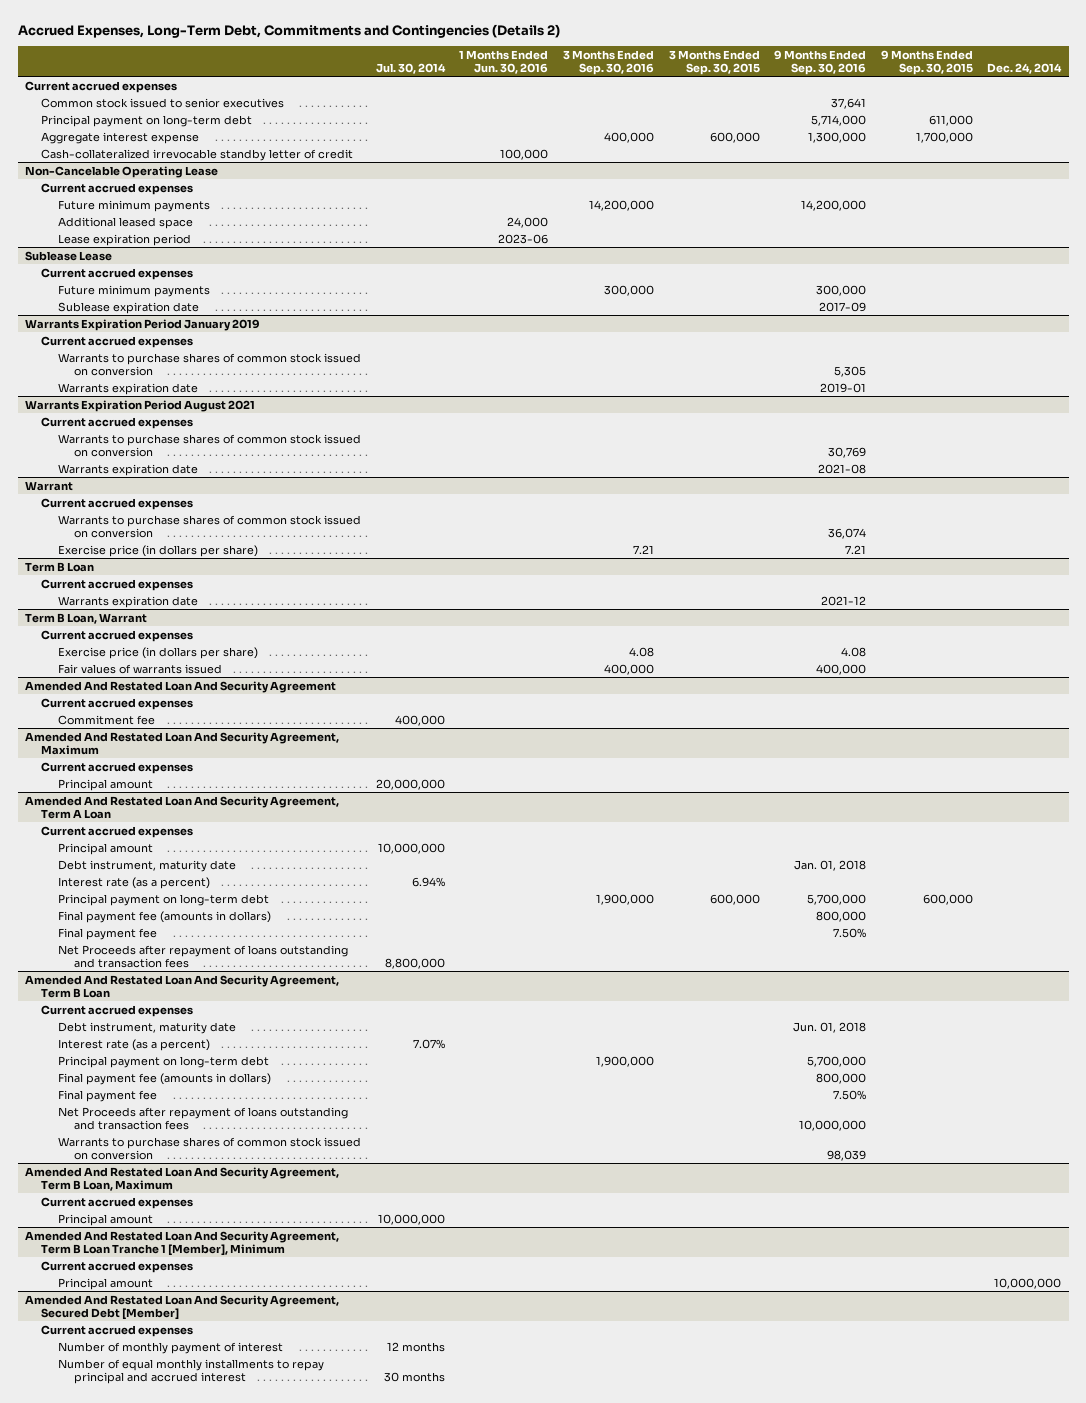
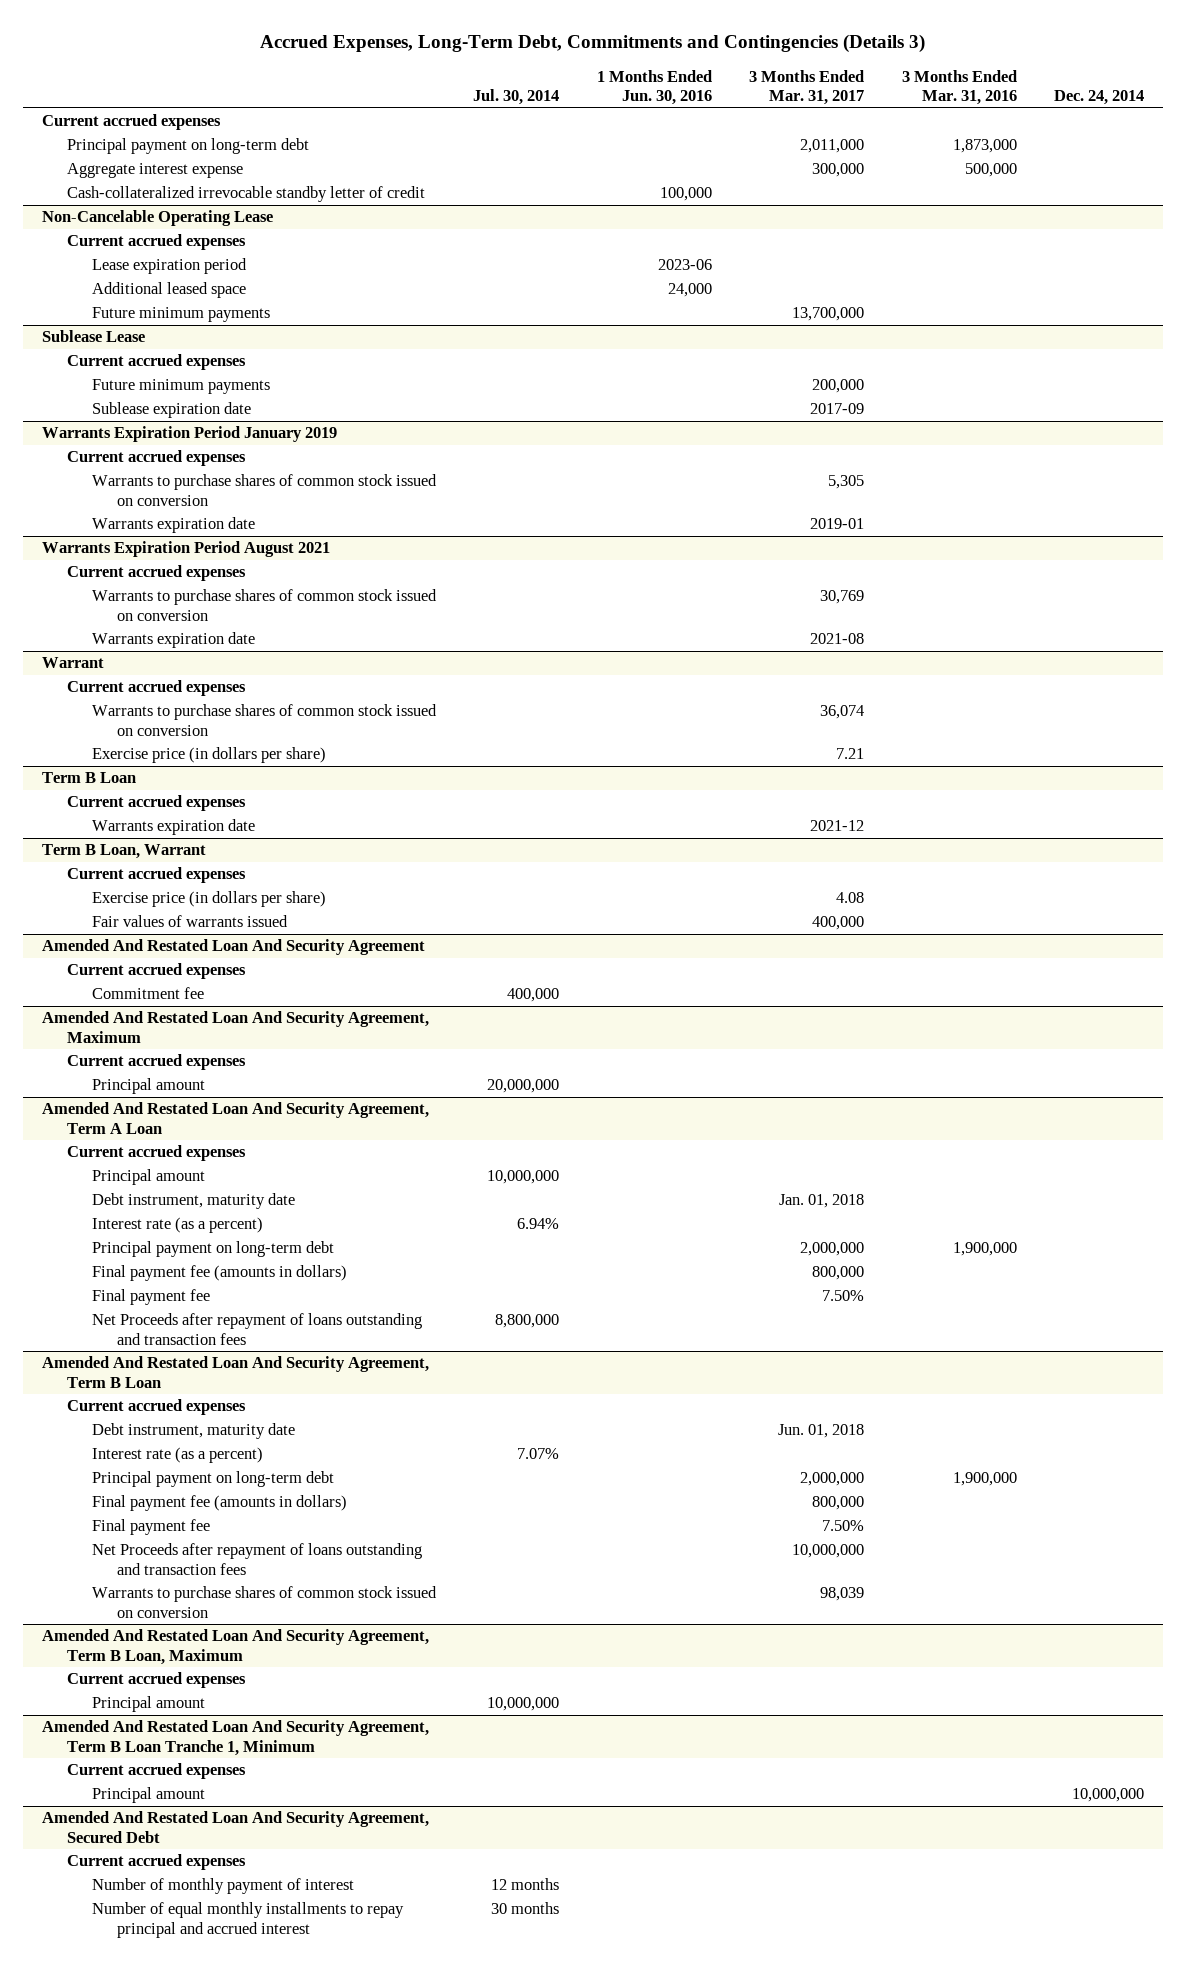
[17,23,560,38] Accrued Expenses, Long-Term Debt, Commitments and Contingencies (Details 2) -> [260,34,926,54] Accrued Expenses, Long-Term Debt, Commitments and Contingencies (Details 3)
[562,49,654,75] 3 Months Ended Sep. 30, 2016 -> none
[668,49,760,75] 3 Months Ended Sep. 30, 2015 -> none
[774,49,867,75] 9 Months Ended Sep. 30, 2016 -> none
[880,49,973,75] 9 Months Ended Sep. 30, 2015 -> none
none -> [749,69,865,106] 3 Months Ended Mar. 31, 2017
none -> [901,69,1017,106] 3 Months Ended Mar. 31, 2016
[41,97,285,108] Common stock issued to senior executives -> none
[57,216,193,229] Additional leased space -> [91,282,246,299] Additional leased space
[57,199,210,212] Future minimum payments -> [91,307,270,323] Future minimum payments
[24,1230,339,1256] Amended And Restated Loan And Security Agreement, Term B Loan Tranche 1 [Member], Minimum -> [41,1720,429,1756] Amended And Restated Loan And Security Agreement, Term B Loan Tranche 1, Minimum
[24,1294,339,1320] Amended And Restated Loan And Security Agreement, Secured Debt [Member] -> [41,1811,429,1843] Amended And Restated Loan And Security Agreement, Secured Debt

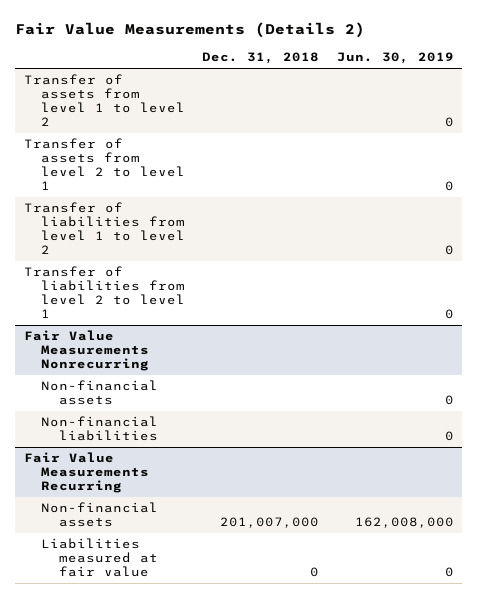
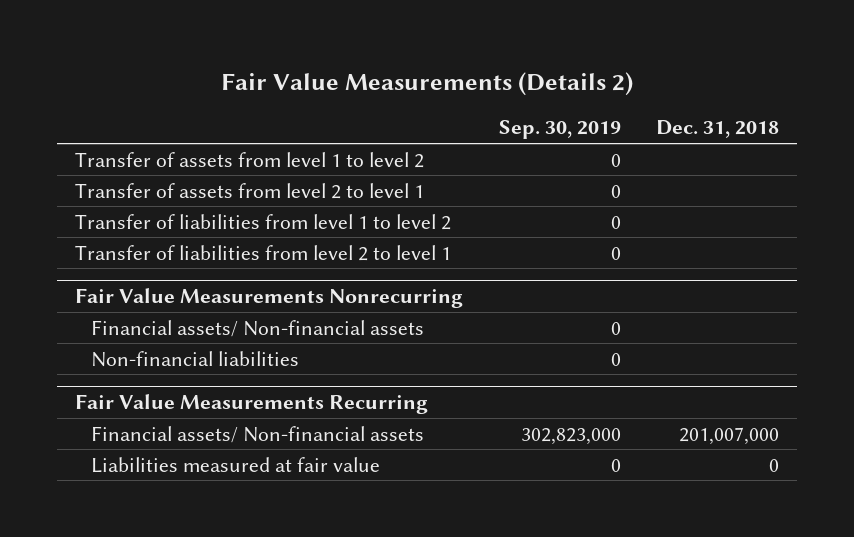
[336,52,454,65] Jun. 30, 2019 -> none
none -> [498,120,621,140] Sep. 30, 2019
[41,380,159,406] Non-financial assets -> [90,319,424,337] Financial assets/ Non-financial assets
[41,502,159,528] Non-financial assets -> [90,425,424,443] Financial assets/ Non-financial assets

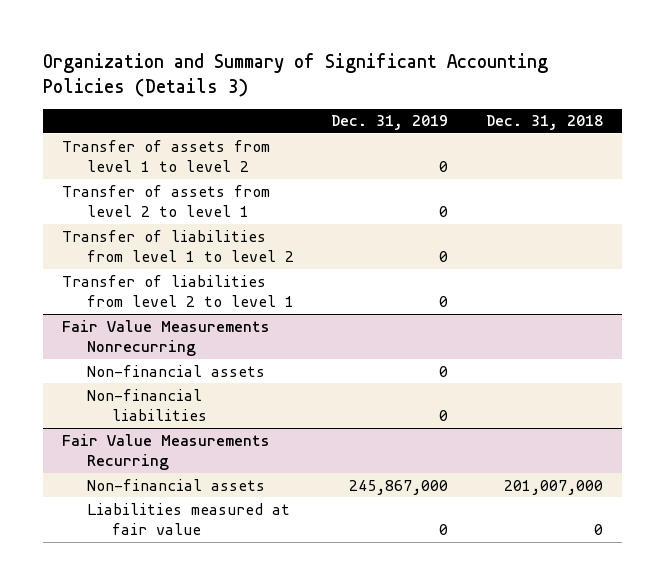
[221,72,634,97] Fair Value Measurements (Details 2) -> [42,52,548,97] Organization and Summary of Significant Accounting Policies (Details 3)
[498,120,621,140] Sep. 30, 2019 -> none
none -> [331,115,449,131] Dec. 31, 2019
[90,319,424,337] Financial assets/ Non-financial assets -> [86,364,265,377] Non-financial assets
[90,425,424,443] Financial assets/ Non-financial assets -> [86,478,265,491] Non-financial assets

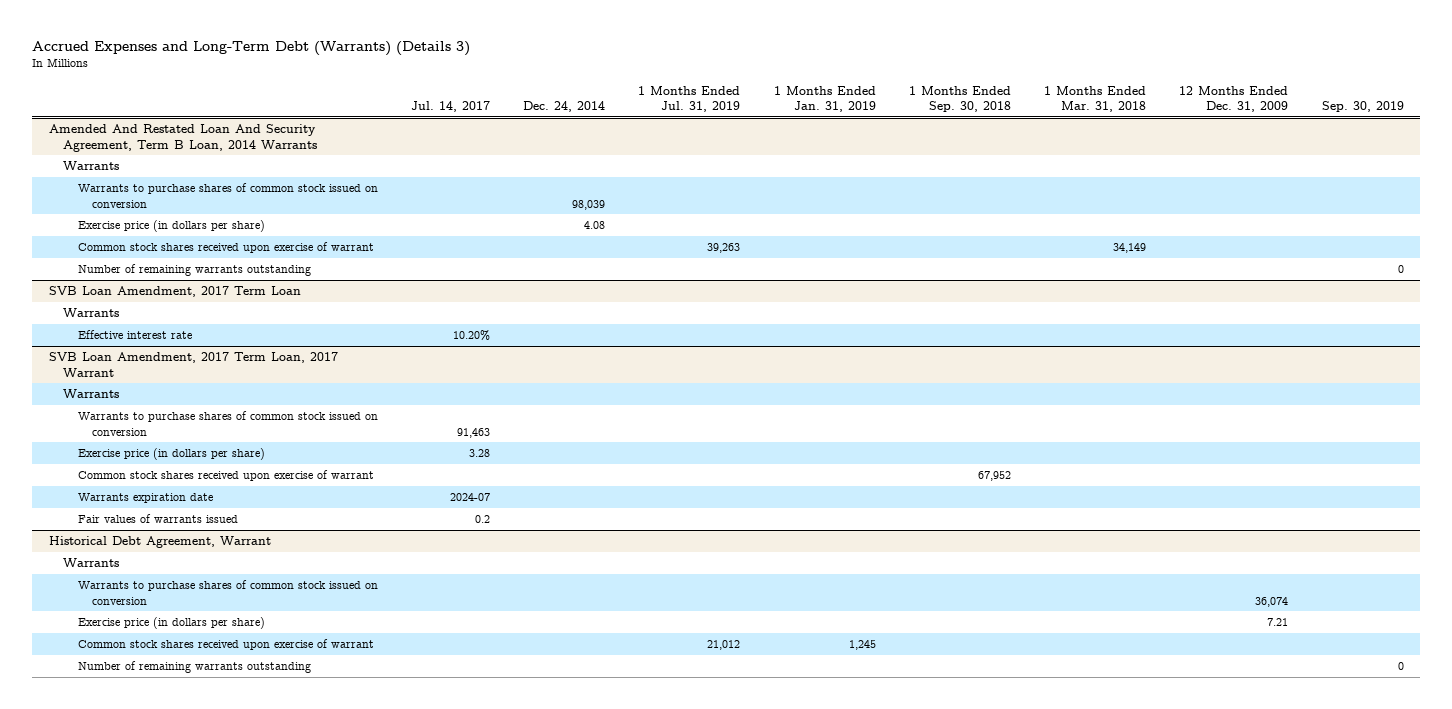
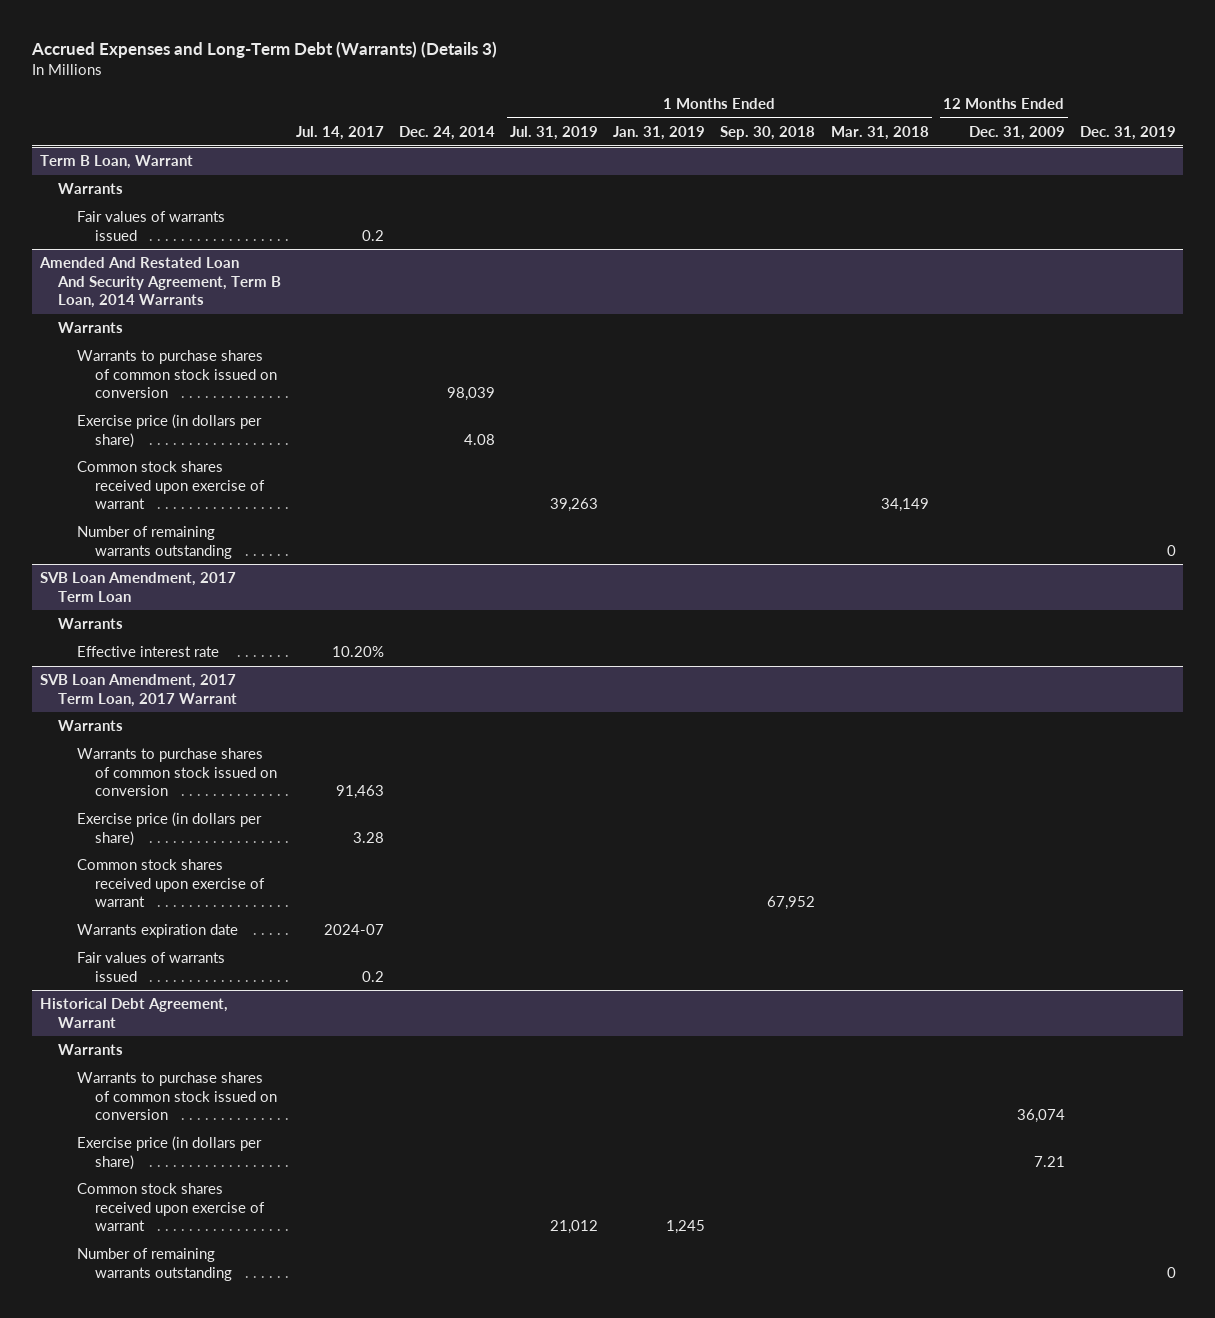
[1321,101,1404,113] Sep. 30, 2019 -> none
none -> [1079,126,1176,141] Dec. 31, 2019
none -> [39,155,193,170] Term B Loan, Warrant
none -> [58,183,124,195] Warrants
none -> [76,211,225,241] Fair values of warrants issued

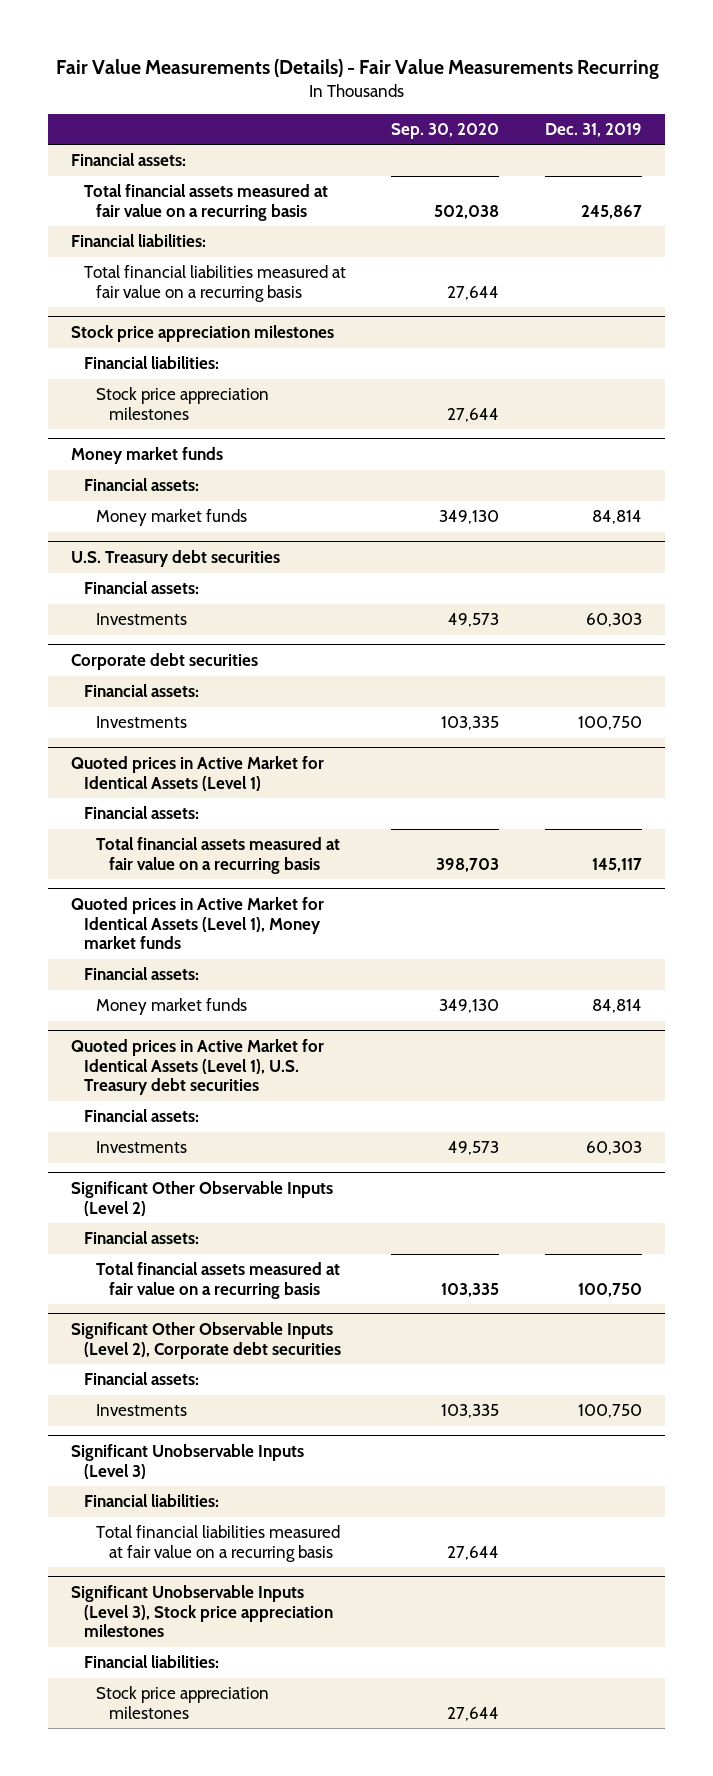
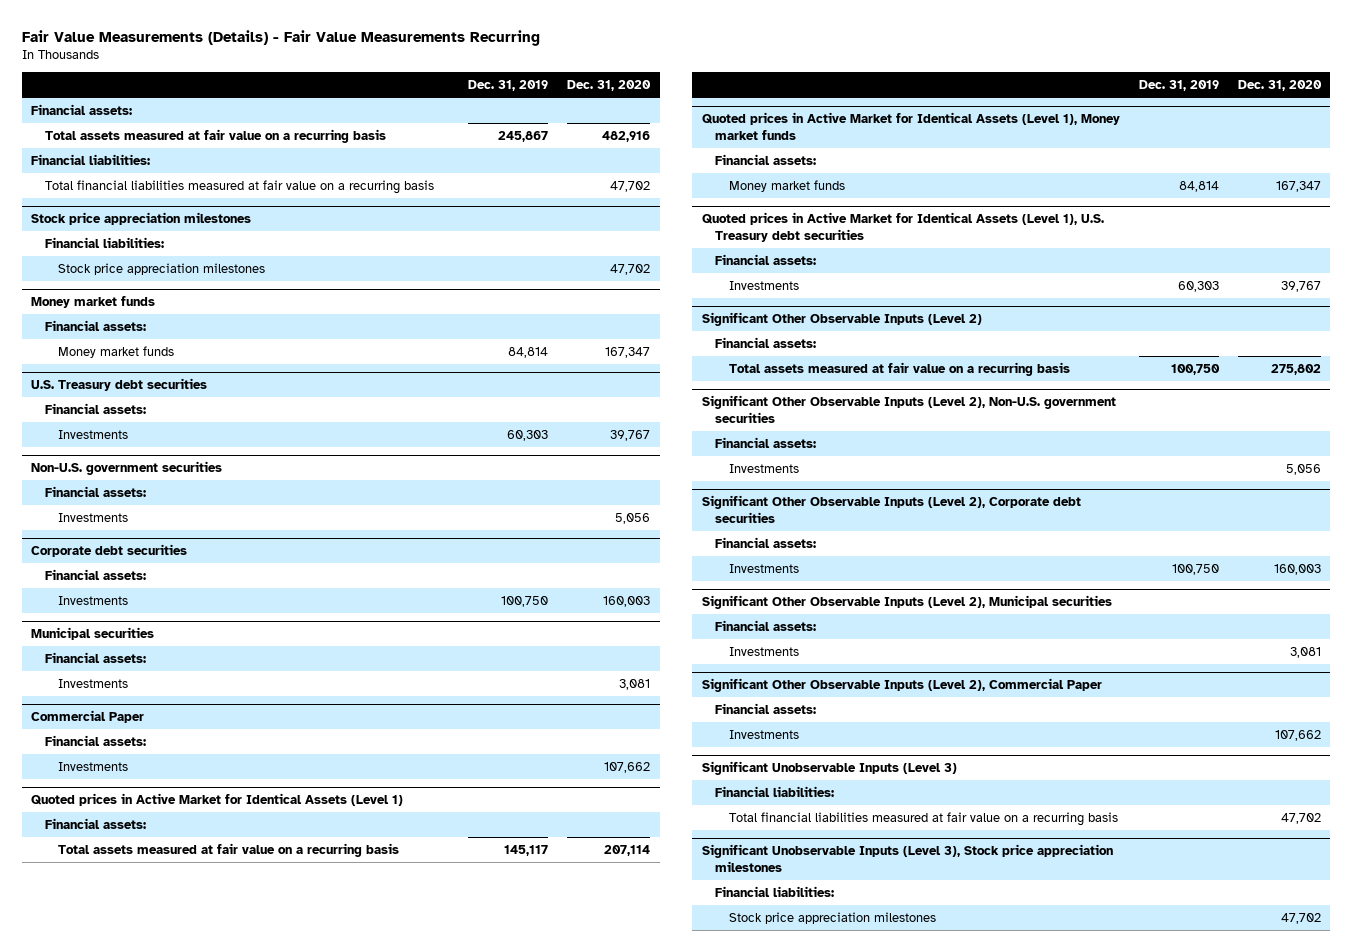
[391,122,500,139] Sep. 30, 2020 -> none
none -> [567,80,652,92] Dec. 31, 2020
[83,184,328,221] Total financial assets measured at fair value on a recurring basis -> [44,128,386,143] Total assets measured at fair value on a recurring basis
none -> [31,461,223,476] Non-U.S. government securities
none -> [44,485,146,497] Financial assets:
none -> [58,512,129,522] Investments
none -> [31,627,155,641] Municipal securities
none -> [44,651,146,663] Financial assets:
none -> [58,678,129,688] Investments
none -> [31,710,145,724] Commercial Paper
none -> [44,734,146,746] Financial assets:
none -> [58,761,129,771] Investments
[96,837,341,874] Total financial assets measured at fair value on a recurring basis -> [58,842,400,857] Total assets measured at fair value on a recurring basis
[96,1262,341,1299] Total financial assets measured at fair value on a recurring basis -> [728,361,1070,376] Total assets measured at fair value on a recurring basis
none -> [701,395,1116,423] Significant Other Observable Inputs (Level 2), Non-U.S. government securities
none -> [715,436,817,448] Financial assets:
none -> [728,463,799,473] Investments
none -> [701,595,1112,610] Significant Other Observable Inputs (Level 2), Municipal securities
none -> [715,619,817,631] Financial assets:
none -> [728,646,799,656] Investments
none -> [701,678,1102,693] Significant Other Observable Inputs (Level 2), Commercial Paper
none -> [715,702,817,714] Financial assets:
none -> [728,729,799,739] Investments

